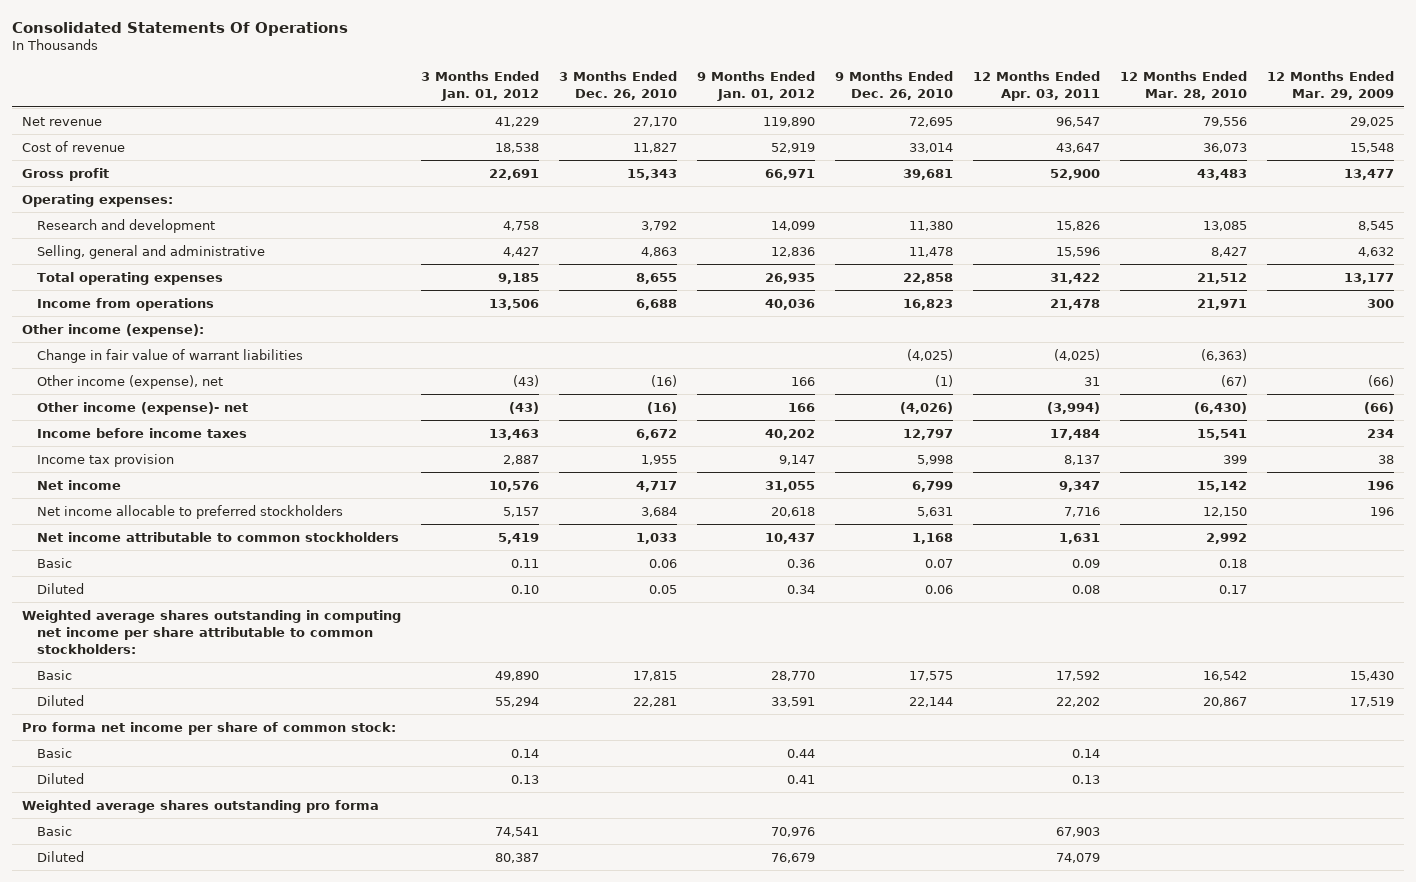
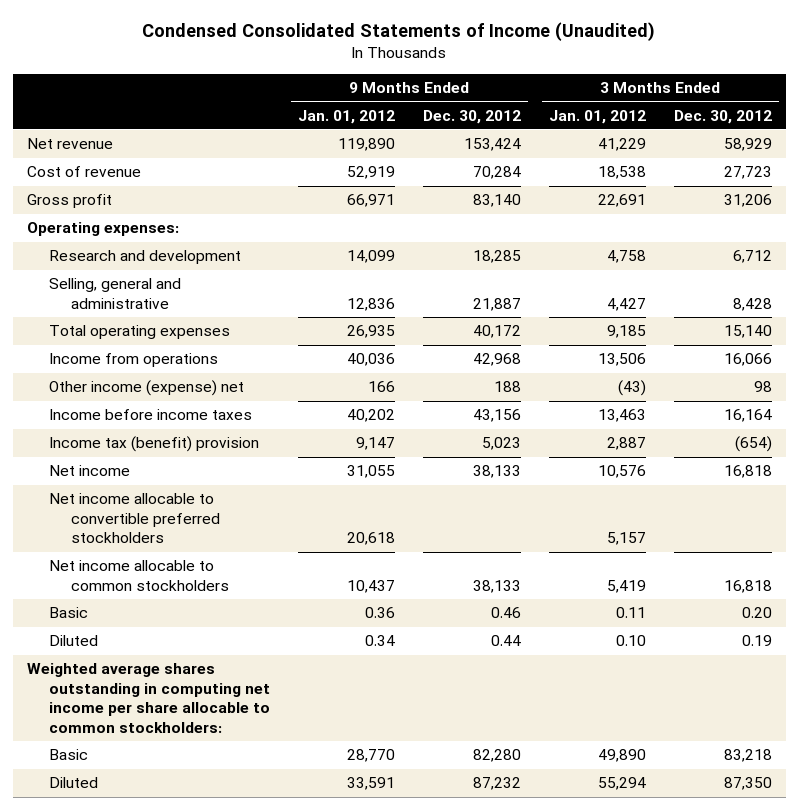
[12,21,349,36] Consolidated Statements Of Operations -> [142,22,656,42] Condensed Consolidated Statements of Income (Unaudited)
[559,71,678,101] 3 Months Ended Dec. 26, 2010 -> none
[834,71,953,101] 9 Months Ended Dec. 26, 2010 -> none
[972,71,1100,102] 12 Months Ended Apr. 03, 2011 -> none
[1119,71,1247,101] 12 Months Ended Mar. 28, 2010 -> none
[1266,71,1394,101] 12 Months Ended Mar. 29, 2009 -> none
none -> [422,109,521,124] Dec. 30, 2012
none -> [673,109,772,124] Dec. 30, 2012
[22,323,205,337] Other income (expense): -> none
[36,348,303,363] Change in fair value of warrant liabilities -> none
[36,374,223,389] Other income (expense), net -> none
[36,401,248,415] Other income (expense)- net -> [49,380,245,397] Other income (expense) net
[36,453,174,467] Income tax provision -> [49,436,260,453] Income tax (benefit) provision
[36,531,399,542] Net income attributable to common stockholders -> none
none -> [49,493,221,544] Net income allocable to convertible preferred stockholders
[36,504,343,519] Net income allocable to preferred stockholders -> [49,560,230,591] Net income allocable to common stockholders
[503,506,540,517] 5,157 -> [606,579,646,593] 5,419
[770,506,815,517] 20,618 -> [346,579,395,593] 10,437
[22,609,402,654] Weighted average shares outstanding in computing net income per share attributable to common stockholders: -> [26,663,271,734] Weighted average shares outstanding in computing net income per share allocable to common stockholders:
[22,721,397,735] Pro forma net income per share of common stock: -> none
[36,747,72,758] Basic -> none
[36,772,84,784] Diluted -> none
[22,799,380,813] Weighted average shares outstanding pro forma -> none
[36,825,72,836] Basic -> none
[36,850,84,862] Diluted -> none

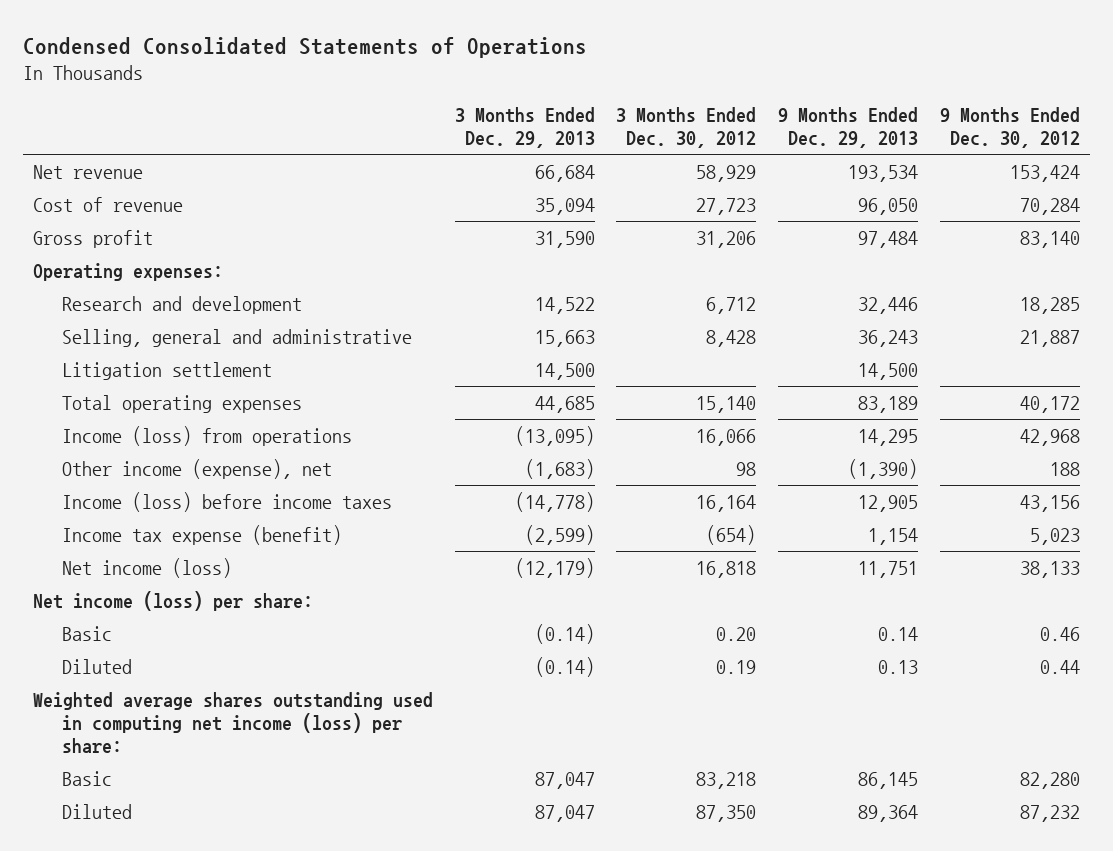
[142,22,656,42] Condensed Consolidated Statements of Income (Unaudited) -> [22,36,587,58] Condensed Consolidated Statements of Operations
[297,109,395,124] Jan. 01, 2012 -> none
[548,109,646,124] Jan. 01, 2012 -> none
none -> [454,106,595,149] 3 Months Ended Dec. 29, 2013
none -> [778,106,919,149] 9 Months Ended Dec. 29, 2013
none -> [62,361,273,380] Litigation settlement
[49,493,221,544] Net income allocable to convertible preferred stockholders -> none
[49,560,230,591] Net income allocable to common stockholders -> none
[49,353,219,368] Income from operations -> [62,425,353,446] Income (loss) from operations
[49,380,245,397] Other income (expense) net -> [62,458,333,479] Other income (expense), net
[49,409,253,421] Income before income taxes -> [62,491,393,512] Income (loss) before income taxes
[49,436,260,453] Income tax (benefit) provision -> [62,524,343,545] Income tax expense (benefit)
[49,465,131,477] Net income -> [62,557,233,578] Net income (loss)
none -> [33,590,314,611] Net income (loss) per share:
[26,663,271,734] Weighted average shares outstanding in computing net income per share allocable to common stockholders: -> [33,691,434,753] Weighted average shares outstanding used in computing net income (loss) per share:

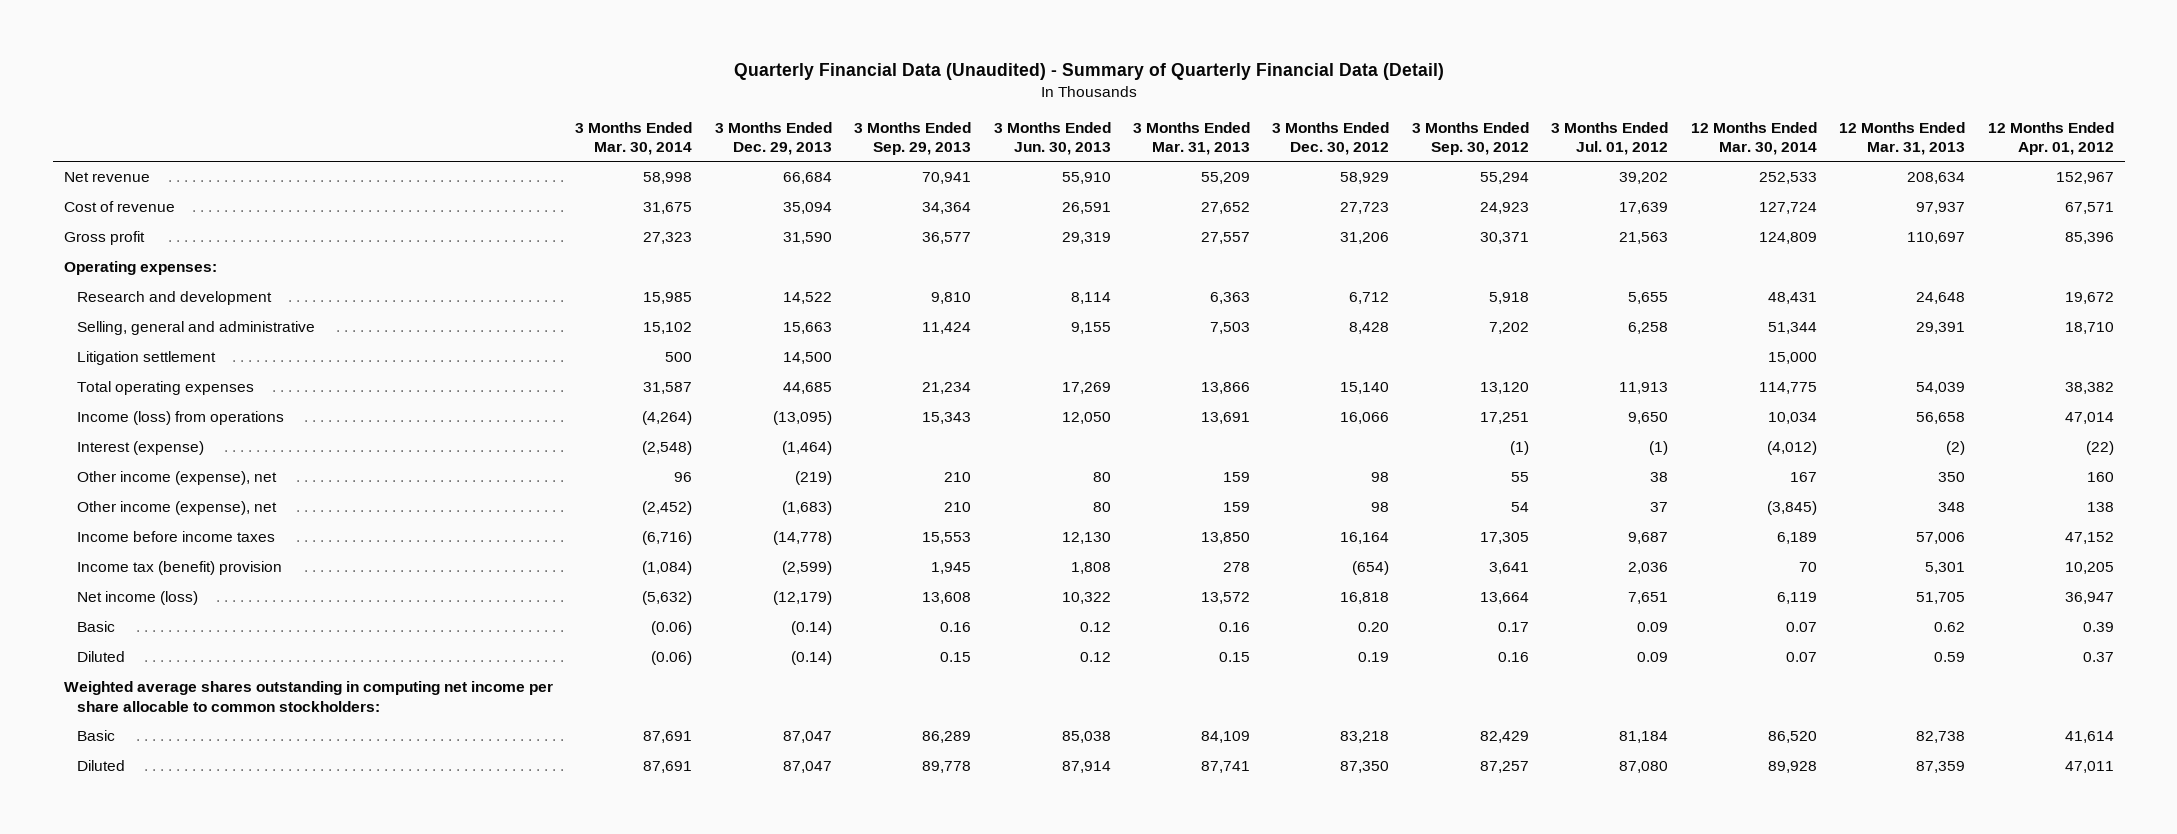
[22,36,587,58] Condensed Consolidated Statements of Operations -> [733,63,1444,81] Quarterly Financial Data (Unaudited) - Summary of Quarterly Financial Data (Detail)
[778,106,919,149] 9 Months Ended Dec. 29, 2013 -> none
[939,106,1080,149] 9 Months Ended Dec. 30, 2012 -> none
none -> [575,121,693,155] 3 Months Ended Mar. 30, 2014
none -> [854,121,972,155] 3 Months Ended Sep. 29, 2013
none -> [993,121,1111,155] 3 Months Ended Jun. 30, 2013
none -> [1133,121,1251,155] 3 Months Ended Mar. 31, 2013
none -> [1411,121,1529,155] 3 Months Ended Sep. 30, 2012
none -> [1551,121,1669,155] 3 Months Ended Jul. 01, 2012
none -> [1690,121,1817,155] 12 Months Ended Mar. 30, 2014
none -> [1839,121,1966,155] 12 Months Ended Mar. 31, 2013
none -> [1987,121,2114,155] 12 Months Ended Apr. 01, 2012
none -> [76,441,204,456] Interest (expense)
none -> [76,471,277,486] Other income (expense), net
[62,491,393,512] Income (loss) before income taxes -> [76,531,275,543] Income before income taxes
[62,524,343,545] Income tax expense (benefit) -> [76,561,282,576] Income tax (benefit) provision
[33,590,314,611] Net income (loss) per share: -> none
[33,691,434,753] Weighted average shares outstanding used in computing net income (loss) per share: -> [63,681,553,712] Weighted average shares outstanding in computing net income per share allocable to common stockholders:

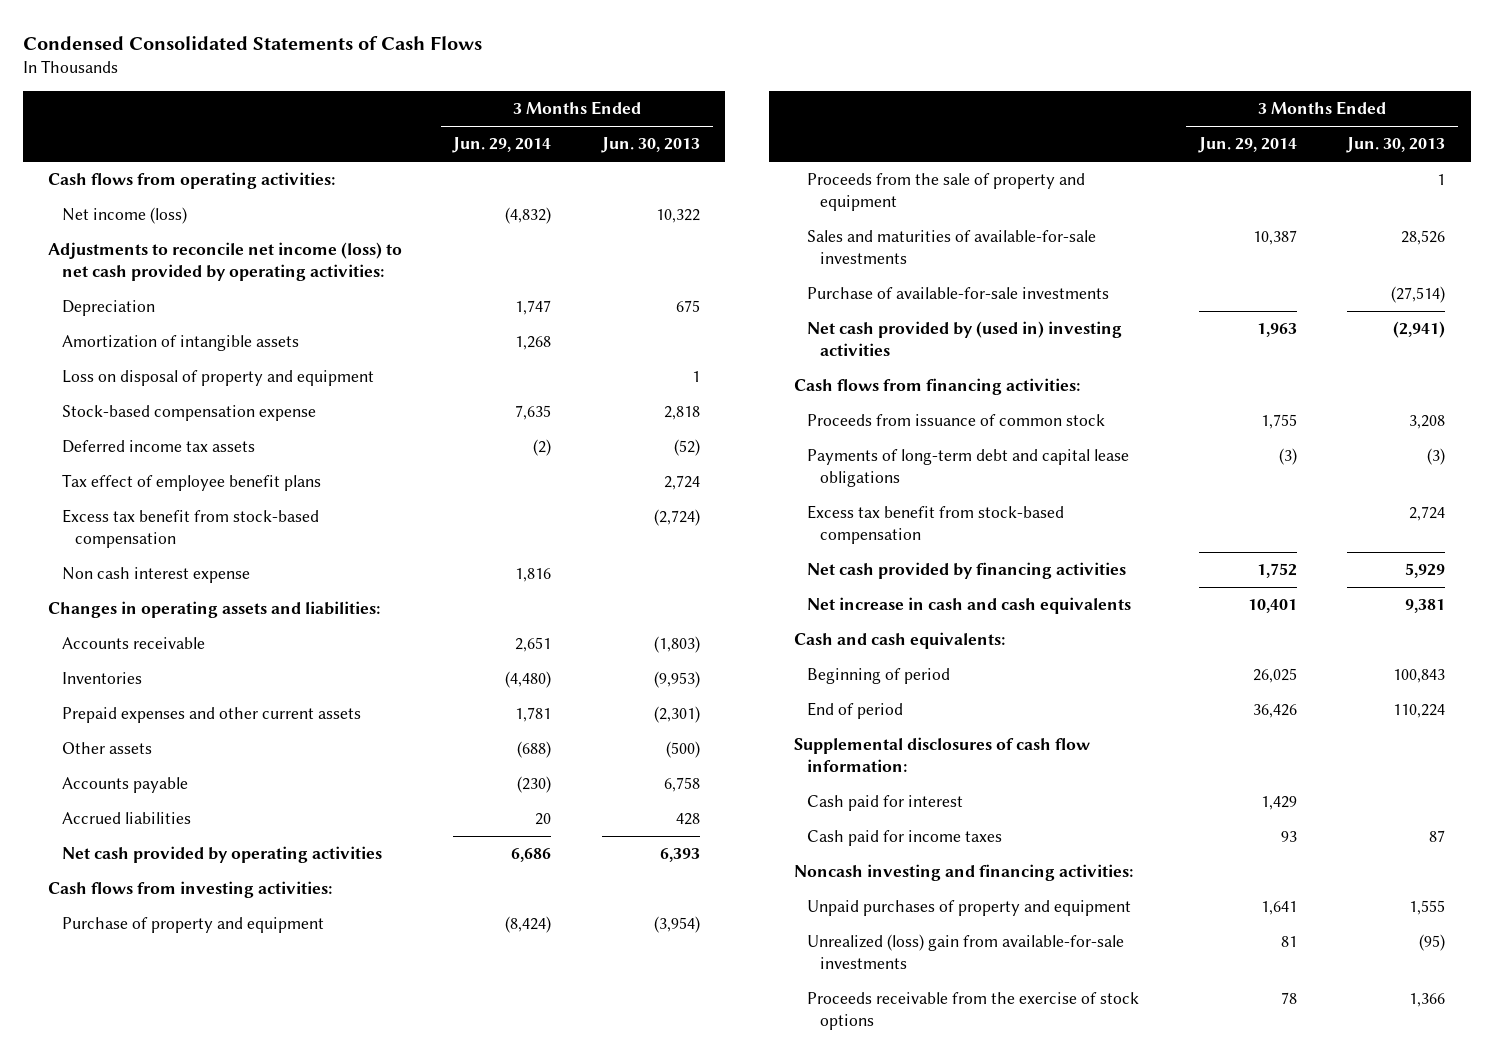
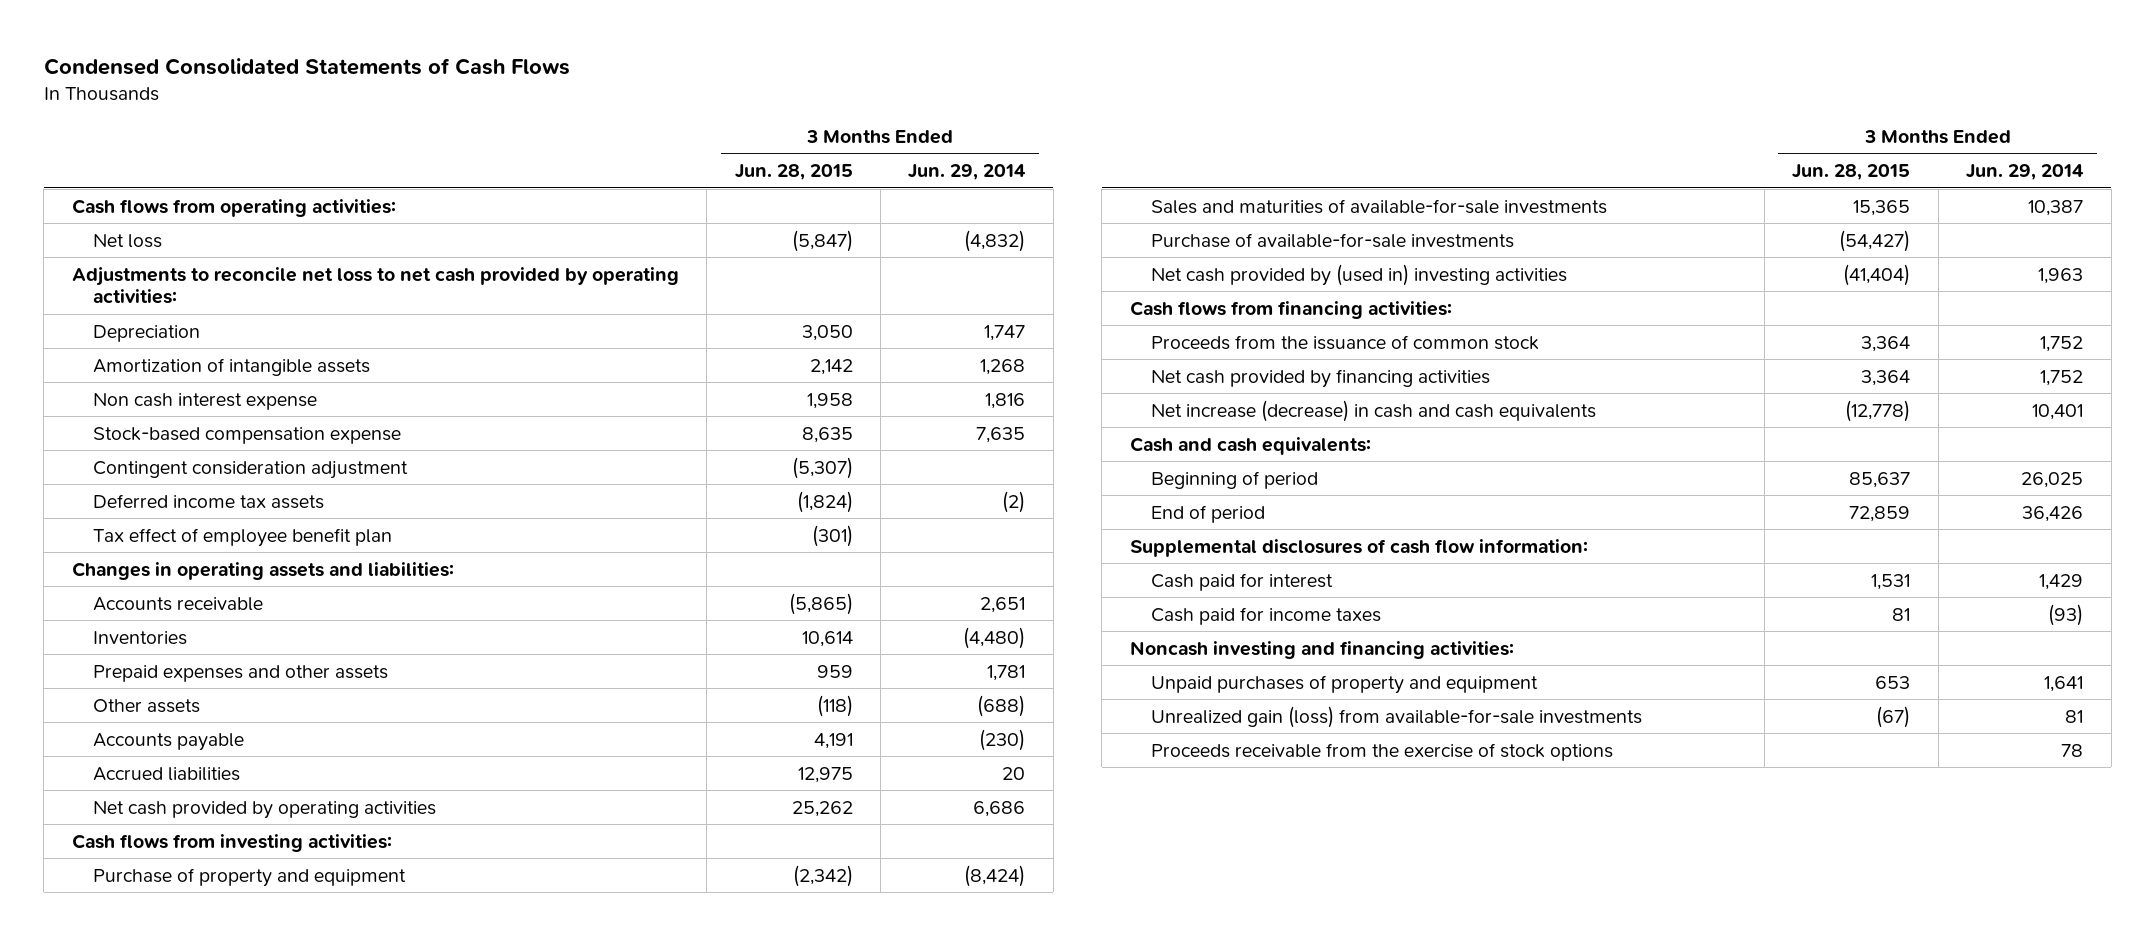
[600,137,700,154] Jun. 30, 2013 -> none
none -> [734,164,853,181] Jun. 28, 2015
[61,207,187,225] Net income (loss) -> [93,233,163,248] Net loss
[48,242,403,282] Adjustments to reconcile net income (loss) to net cash provided by operating activities: -> [71,266,679,305] Adjustments to reconcile net loss to net cash provided by operating activities:
[61,370,374,387] Loss on disposal of property and equipment -> none
[61,567,250,584] Non cash interest expense -> [93,392,318,410] Non cash interest expense
none -> [93,460,409,479] Contingent consideration adjustment
[61,509,319,549] Excess tax benefit from stock-based compensation -> none
[61,474,321,492] Tax effect of employee benefit plans -> [93,527,393,547] Tax effect of employee benefit plan
[61,707,361,724] Prepaid expenses and other current assets -> [93,664,389,682] Prepaid expenses and other assets
[807,173,1086,212] Proceeds from the sale of property and equipment -> none
[807,449,1130,488] Payments of long-term debt and capital lease obligations -> none
[807,505,1065,545] Excess tax benefit from stock-based compensation -> none
[807,414,1106,427] Proceeds from issuance of common stock -> [1150,334,1539,350] Proceeds from the issuance of common stock
[1260,414,1297,430] 1,755 -> [2040,335,2084,352] 1,752
[807,597,1132,615] Net increase in cash and cash equivalents -> [1150,399,1596,422] Net increase (decrease) in cash and cash equivalents
[1280,831,1297,843] 93 -> [2048,603,2084,626] (93)
[807,934,1125,970] Unrealized (loss) gain from available-for-sale investments -> [1150,705,1642,728] Unrealized gain (loss) from available-for-sale investments

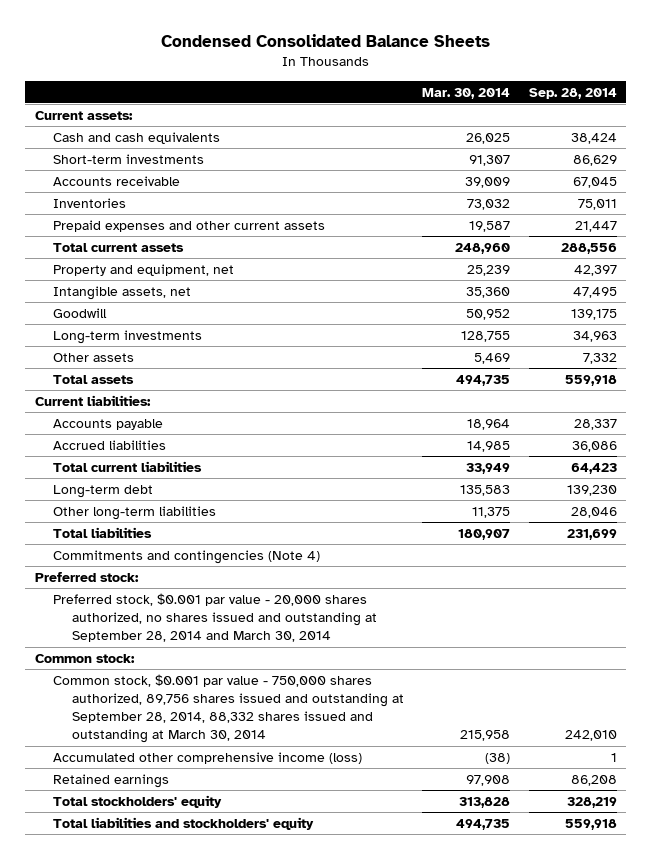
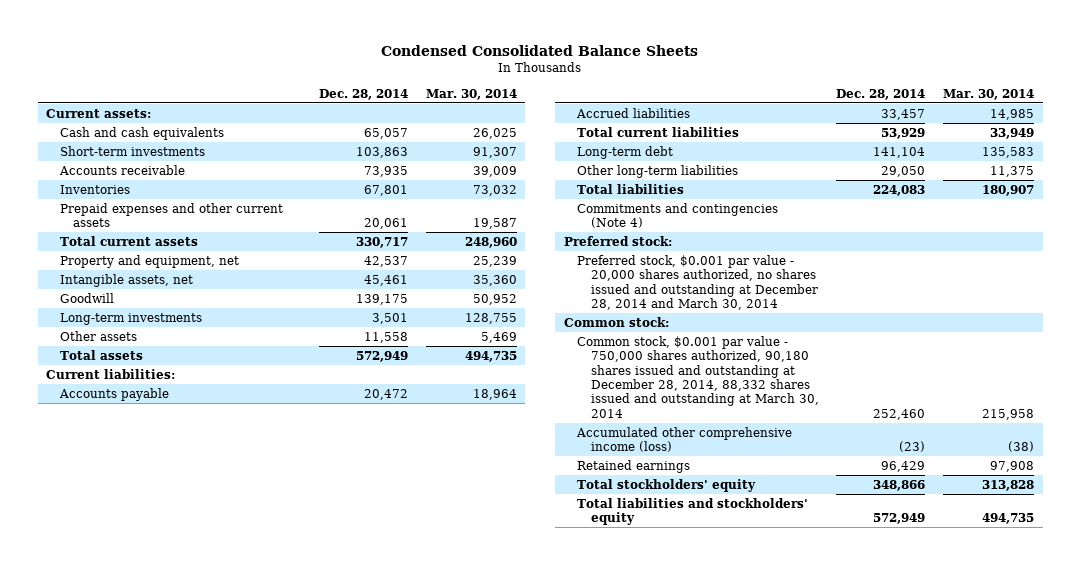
[529,87,618,99] Sep. 28, 2014 -> none
none -> [318,88,408,100] Dec. 28, 2014
[53,592,377,643] Preferred stock, $0.001 par value - 20,000 shares authorized, no shares issued and outstanding at September 28, 2014 and March 30, 2014 -> [577,254,818,310] Preferred stock, $0.001 par value - 20,000 shares authorized, no shares issued and outstanding at December 28, 2014 and March 30, 2014
[53,673,404,744] Common stock, $0.001 par value - 750,000 shares authorized, 89,756 shares issued and outstanding at September 28, 2014, 88,332 shares issued and outstanding at March 30, 2014 -> [577,335,819,418] Common stock, $0.001 par value - 750,000 shares authorized, 90,180 shares issued and outstanding at December 28, 2014, 88,332 shares issued and outstanding at March 30, 2014

